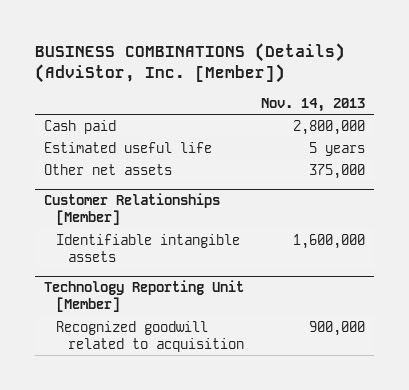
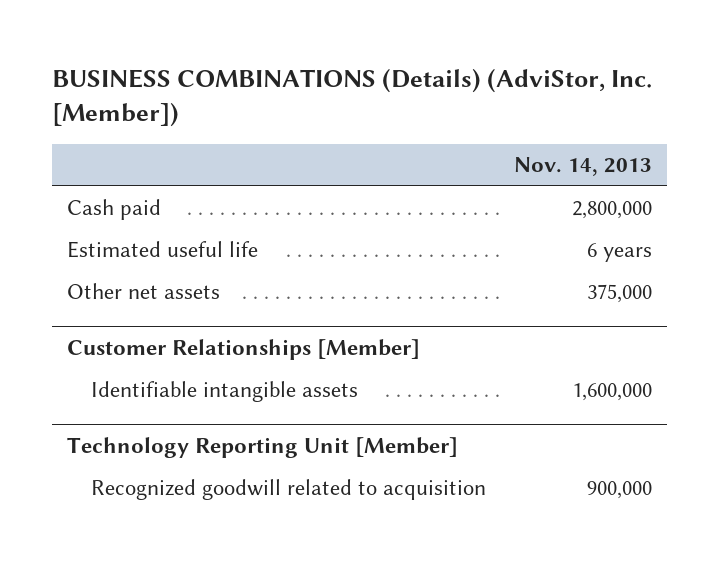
[309,141,366,156] 5 years -> [587,243,653,263] 6 years

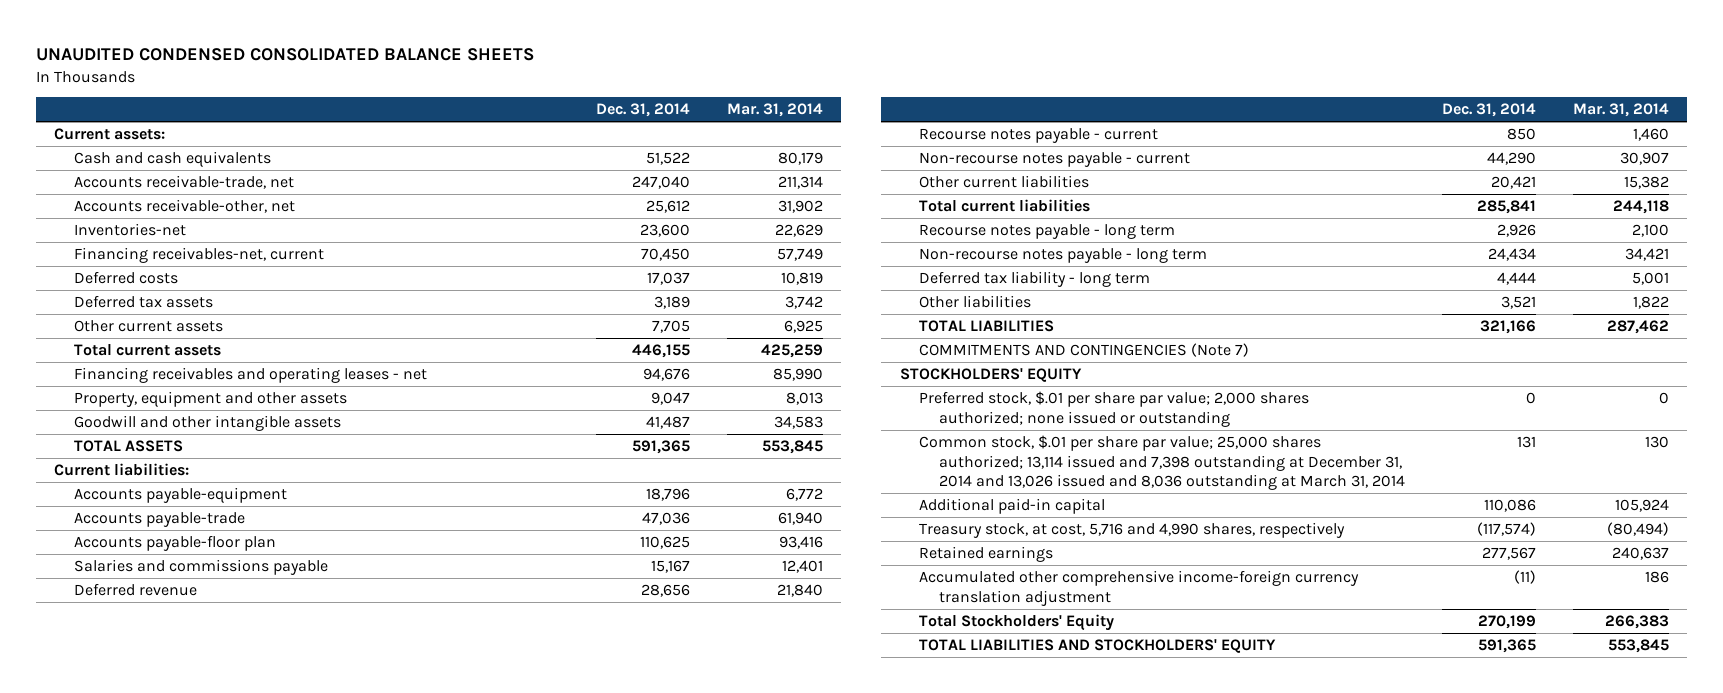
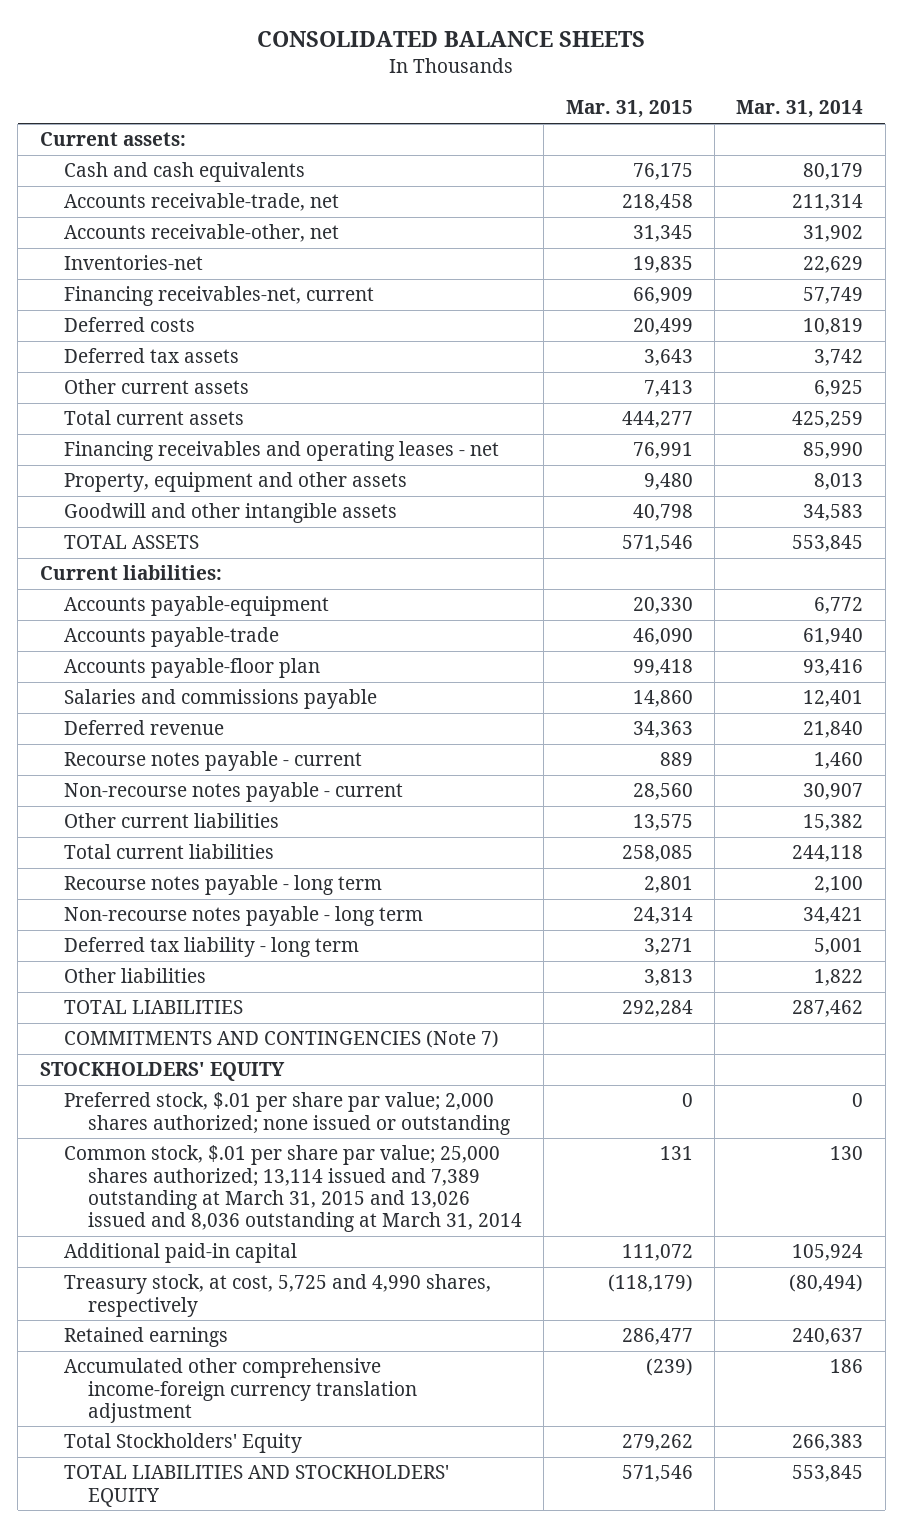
[35,48,534,62] UNAUDITED CONDENSED CONSOLIDATED BALANCE SHEETS -> [257,31,646,48] CONSOLIDATED BALANCE SHEETS
[596,103,691,118] Dec. 31, 2014 -> none
none -> [565,100,693,119] Mar. 31, 2015
[919,434,1405,491] Common stock, $.01 per share par value; 25,000 shares authorized; 13,114 issued and 7,398 outstanding at December 31, 2014 and 13,026 issued and 8,036 outstanding at March 31, 2014 -> [63,1145,523,1232] Common stock, $.01 per share par value; 25,000 shares authorized; 13,114 issued and 7,389 outstanding at March 31, 2015 and 13,026 issued and 8,036 outstanding at March 31, 2014
[919,521,1346,538] Treasury stock, at cost, 5,716 and 4,990 shares, respectively -> [63,1274,491,1317] Treasury stock, at cost, 5,725 and 4,990 shares, respectively

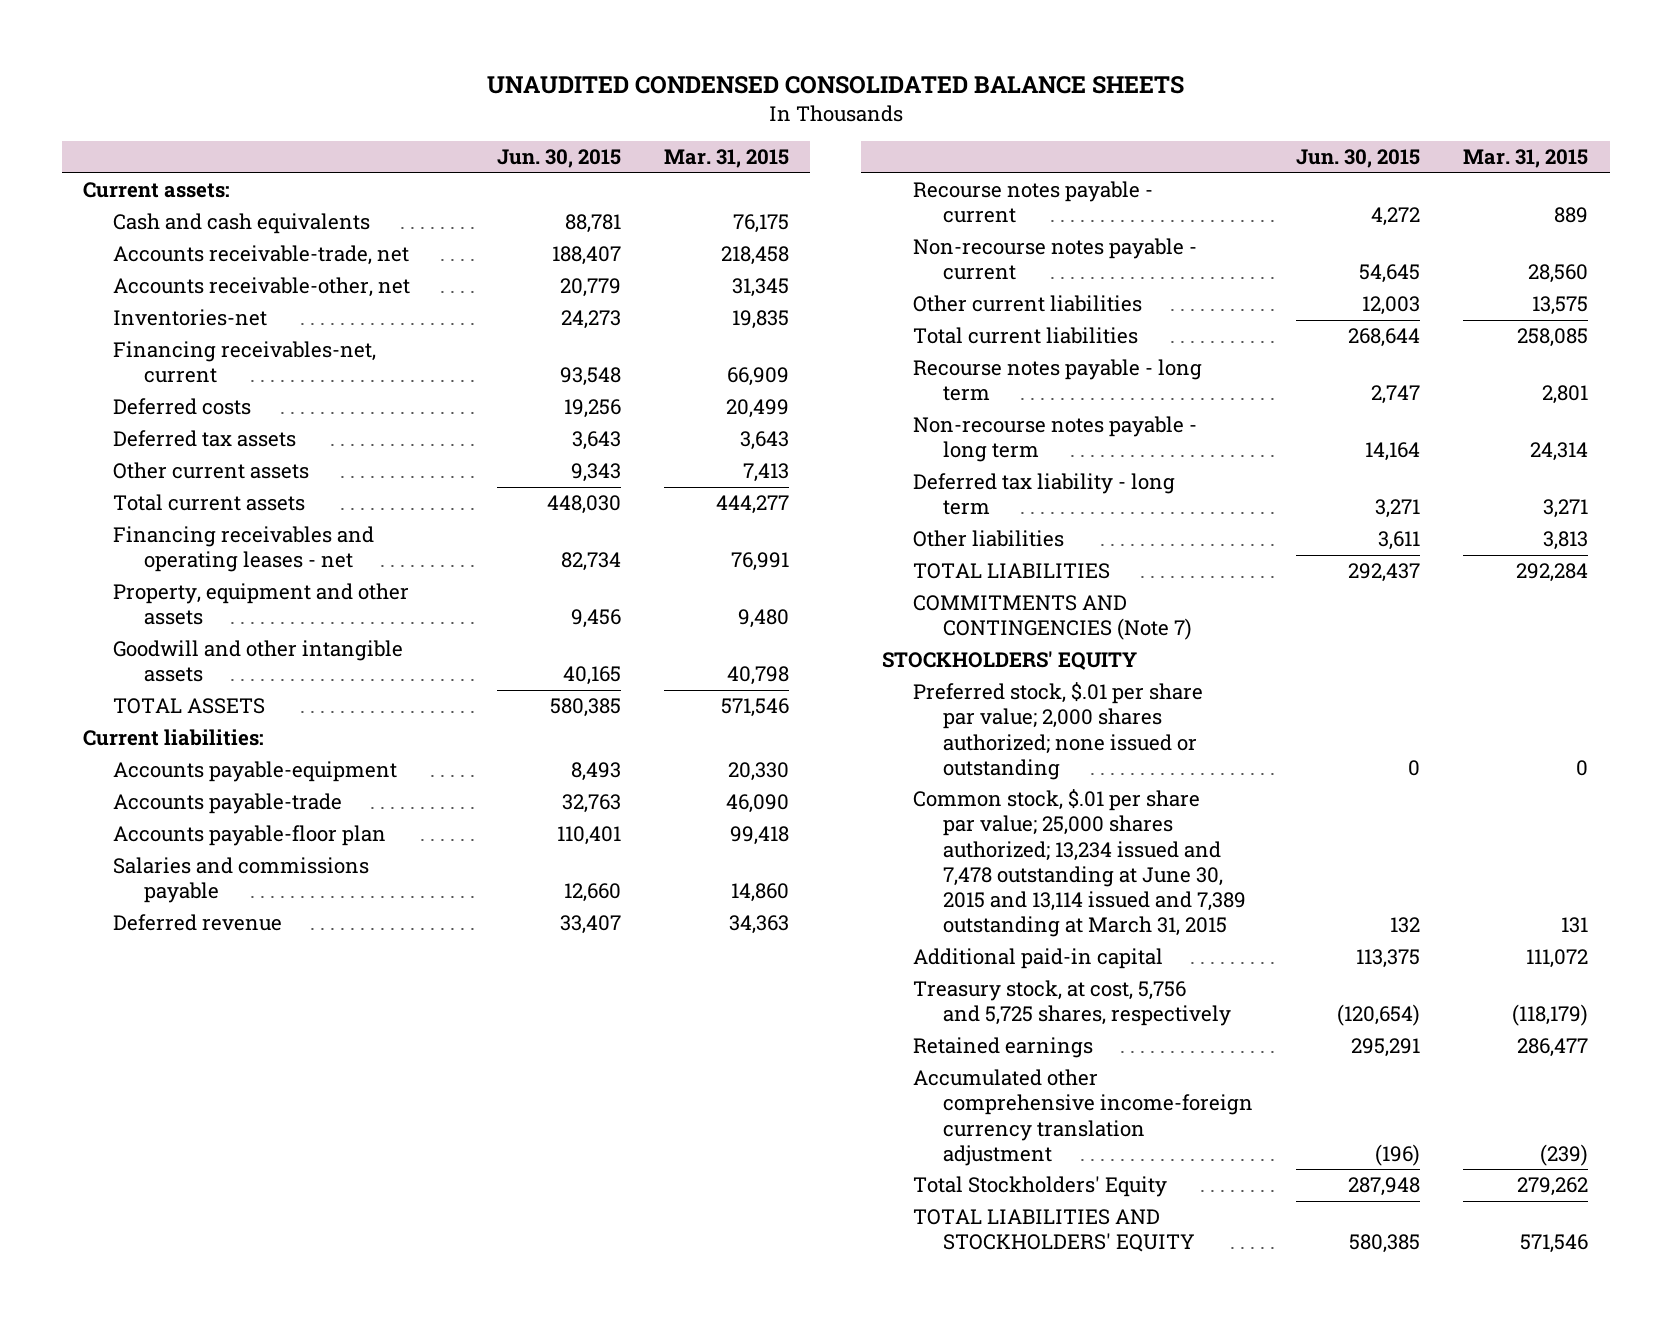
[257,31,646,48] CONSOLIDATED BALANCE SHEETS -> [486,76,1184,95] UNAUDITED CONDENSED CONSOLIDATED BALANCE SHEETS
[736,100,864,119] Mar. 31, 2014 -> none
none -> [496,149,621,169] Jun. 30, 2015
[63,1145,523,1232] Common stock, $.01 per share par value; 25,000 shares authorized; 13,114 issued and 7,389 outstanding at March 31, 2015 and 13,026 issued and 8,036 outstanding at March 31, 2014 -> [912,789,1247,938] Common stock, $.01 per share par value; 25,000 shares authorized; 13,234 issued and 7,478 outstanding at June 30, 2015 and 13,114 issued and 7,389 outstanding at March 31, 2015
[63,1274,491,1317] Treasury stock, at cost, 5,725 and 4,990 shares, respectively -> [912,980,1232,1027] Treasury stock, at cost, 5,756 and 5,725 shares, respectively

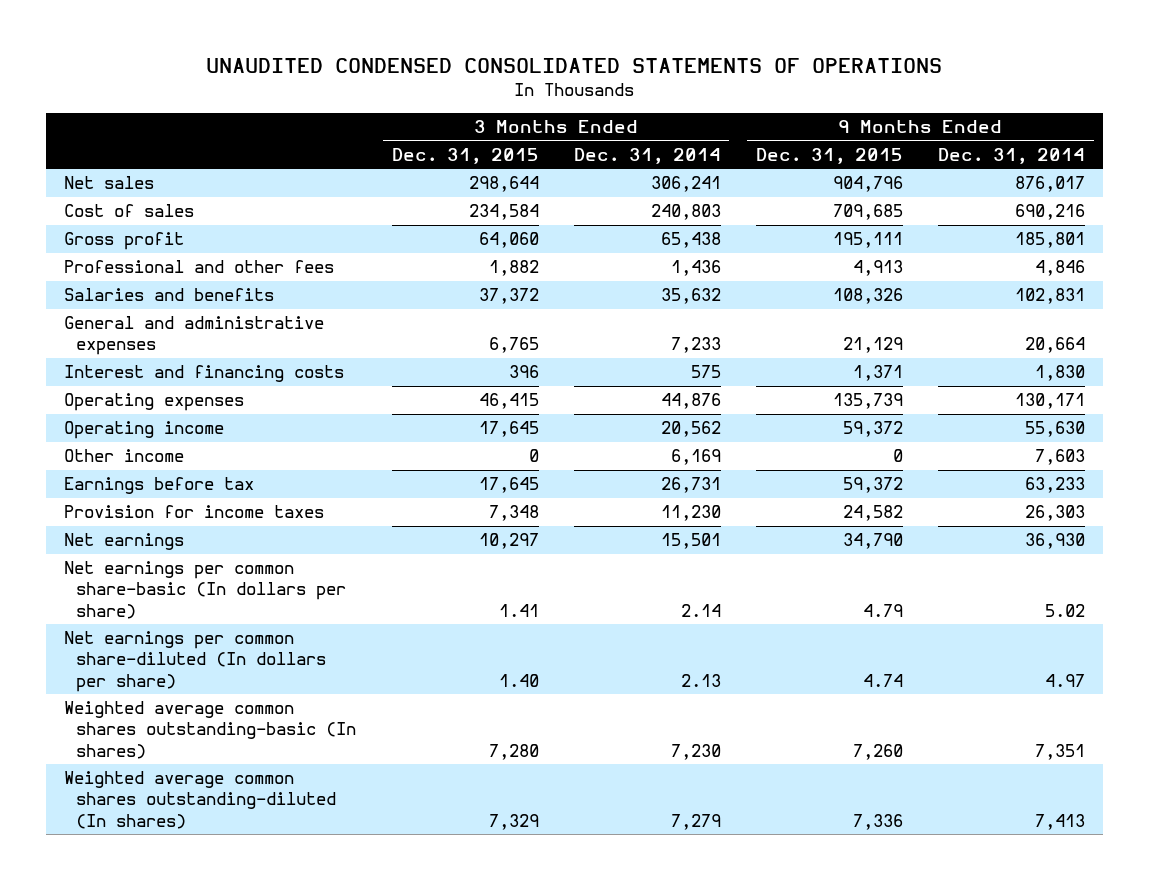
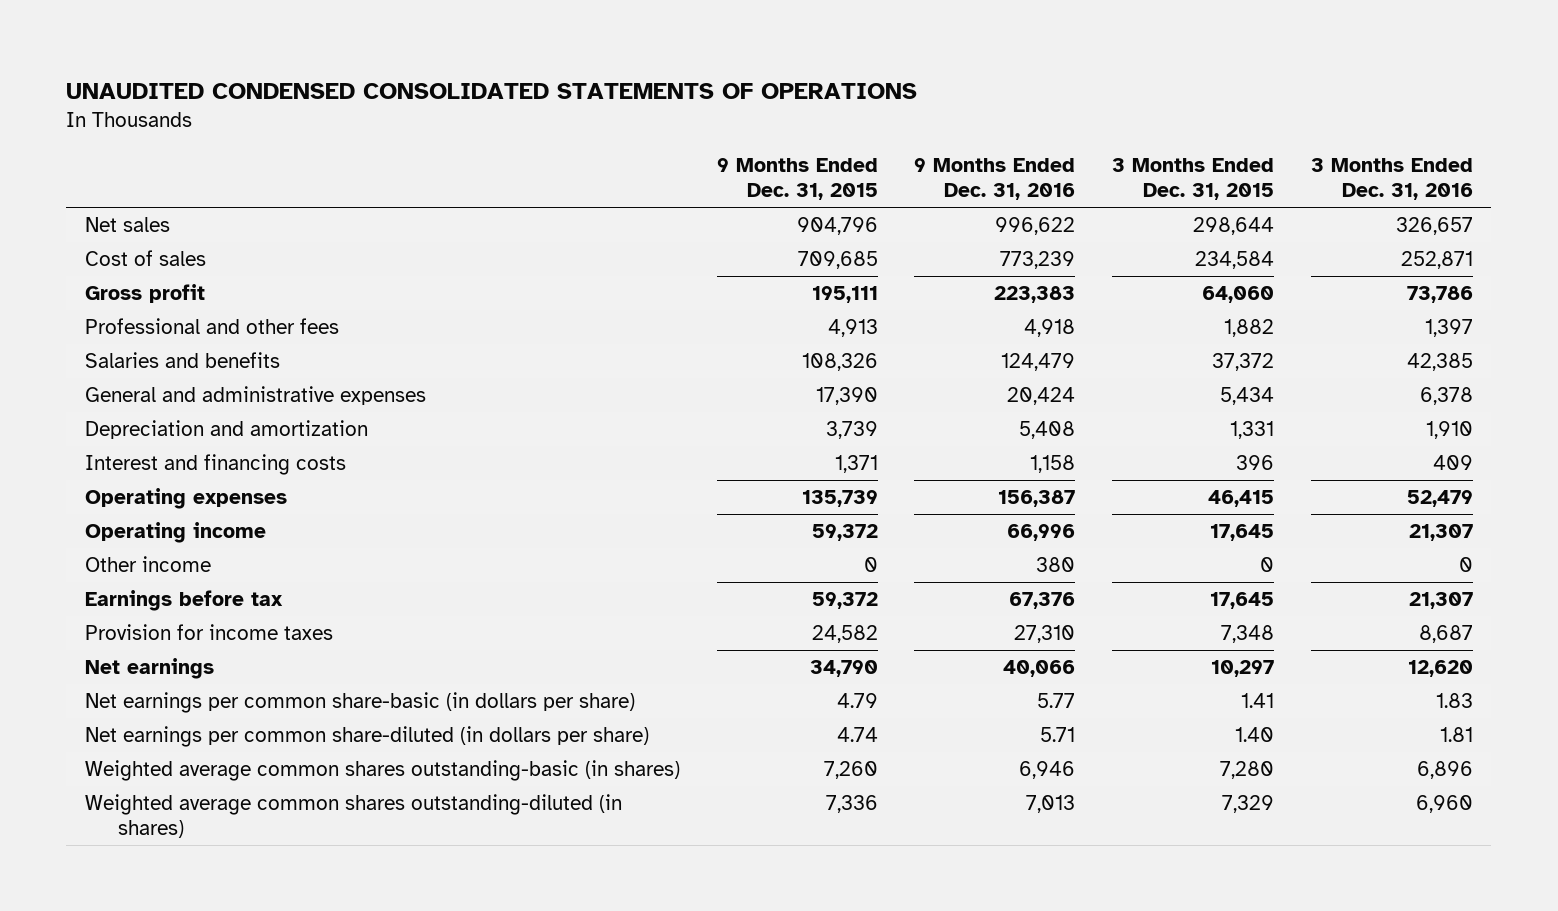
[573,147,721,164] Dec. 31, 2014 -> none
[938,147,1086,164] Dec. 31, 2014 -> none
none -> [914,158,1076,201] 9 Months Ended Dec. 31, 2016
none -> [1310,158,1473,201] 3 Months Ended Dec. 31, 2016
[488,337,539,354] 6,765 -> [1220,387,1275,406] 5,434
[842,337,903,354] 21,129 -> [815,387,878,406] 17,390
none -> [84,420,368,440] Depreciation and amortization
[63,561,347,619] Net earnings per common share-basic (In dollars per share) -> [84,692,635,714] Net earnings per common share-basic (in dollars per share)
[63,631,327,692] Net earnings per common share-diluted (In dollars per share) -> [84,726,649,748] Net earnings per common share-diluted (in dollars per share)
[63,701,357,759] Weighted average common shares outstanding-basic (In shares) -> [84,760,680,782] Weighted average common shares outstanding-basic (in shares)
[63,771,337,829] Weighted average common shares outstanding-diluted (In shares) -> [84,794,622,839] Weighted average common shares outstanding-diluted (in shares)

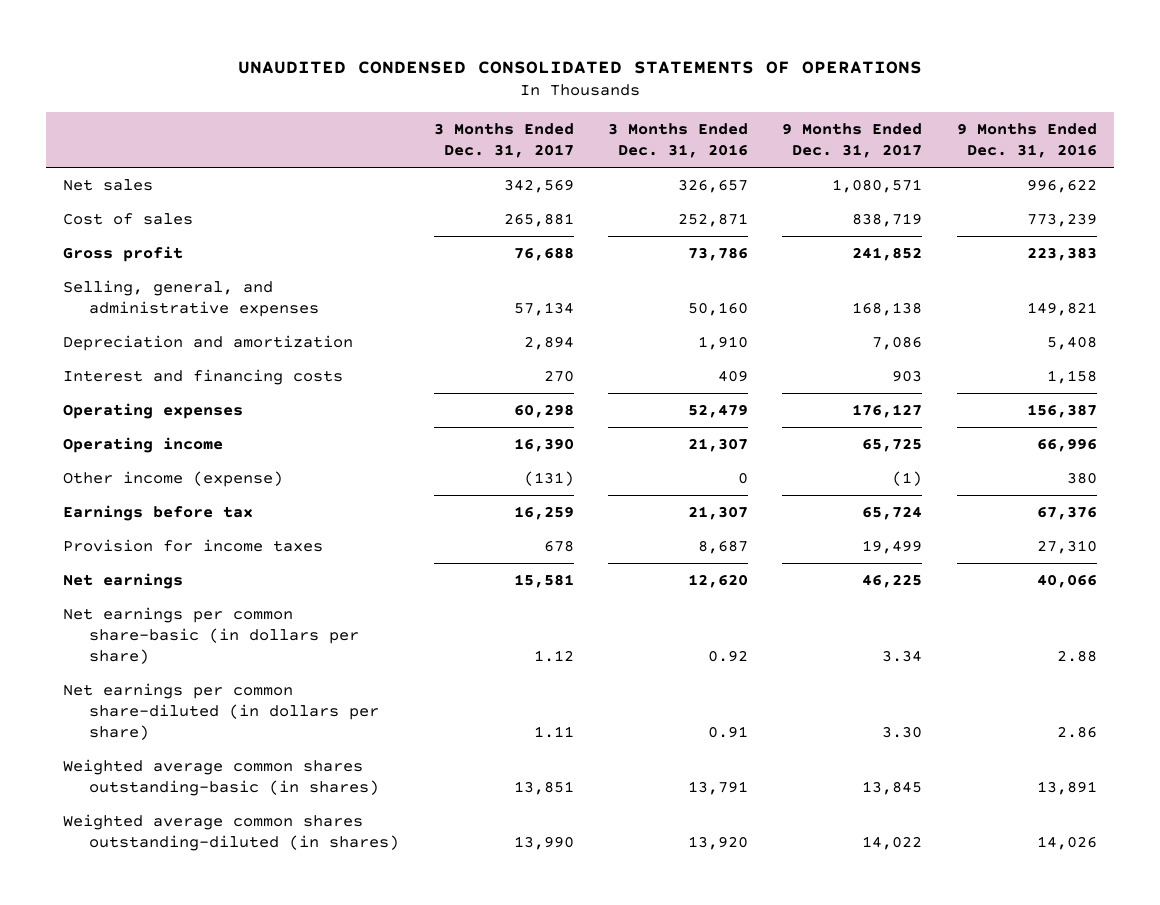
[716,158,878,201] 9 Months Ended Dec. 31, 2015 -> none
[1112,158,1275,201] 3 Months Ended Dec. 31, 2015 -> none
none -> [433,123,574,159] 3 Months Ended Dec. 31, 2017
none -> [782,123,923,159] 9 Months Ended Dec. 31, 2017
[84,318,339,335] Professional and other fees -> none
[84,352,280,369] Salaries and benefits -> none
[84,386,426,406] General and administrative expenses -> [63,279,320,317] Selling, general, and administrative expenses
[1007,387,1076,406] 20,424 -> [1026,301,1097,316] 149,821
[1419,387,1473,406] 6,378 -> [687,301,748,316] 50,160
[84,556,211,573] Other income -> [63,470,284,487] Other income (expense)
[1037,693,1076,709] 5.77 -> [1056,649,1097,662] 2.88
[1435,693,1473,709] 1.83 -> [707,649,748,662] 0.92
[1040,727,1076,743] 5.71 -> [1056,725,1097,738] 2.86
[1439,727,1473,743] 1.81 -> [707,725,748,738] 0.91
[1019,761,1076,780] 6,946 -> [1036,780,1097,795] 13,891
[1416,761,1473,780] 6,896 -> [687,780,748,795] 13,791
[1026,795,1076,814] 7,013 -> [1036,835,1097,850] 14,026
[1415,795,1473,814] 6,960 -> [687,835,748,850] 13,920

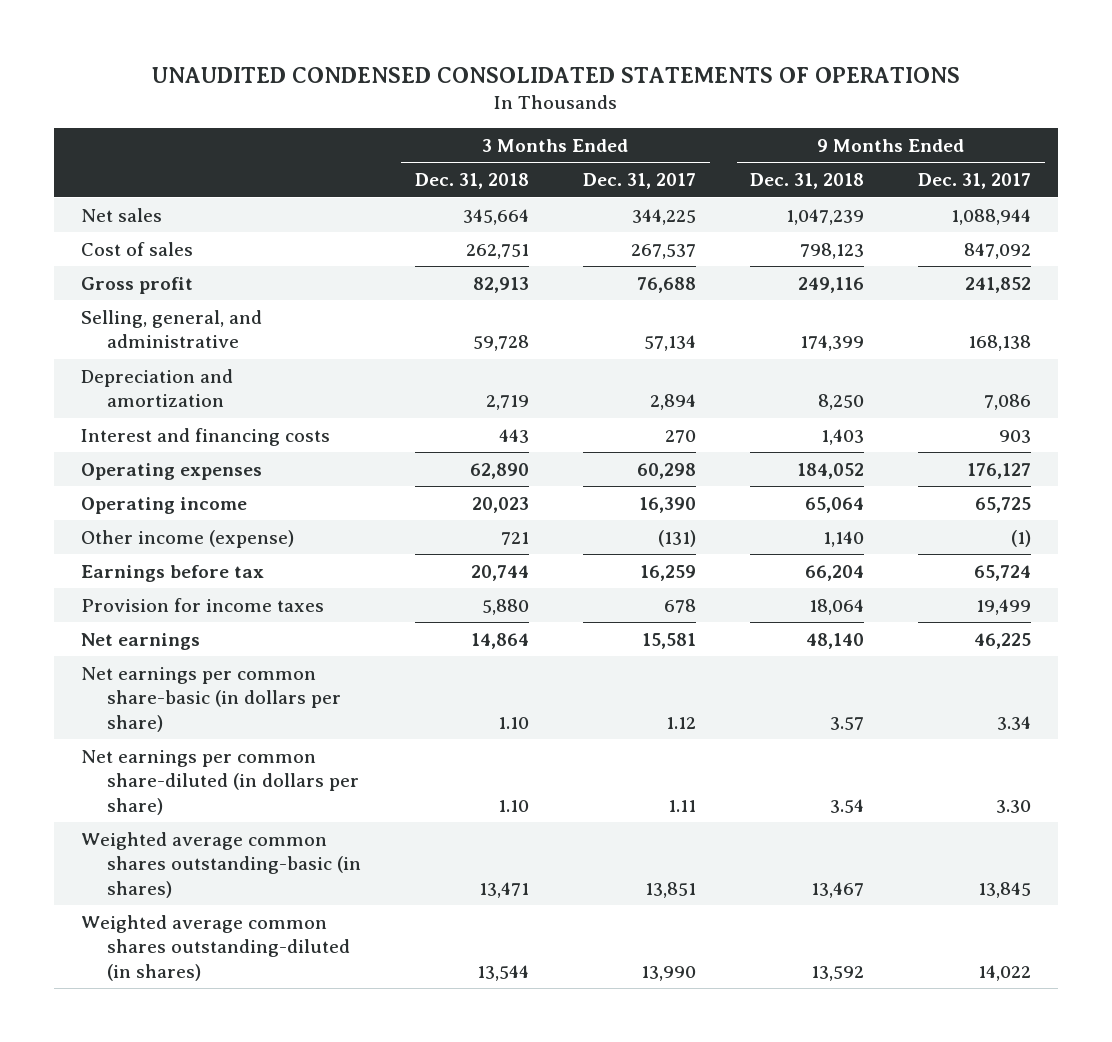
[607,123,748,159] 3 Months Ended Dec. 31, 2016 -> none
[956,123,1097,159] 9 Months Ended Dec. 31, 2016 -> none
none -> [414,173,529,190] Dec. 31, 2018
none -> [750,173,865,190] Dec. 31, 2018
[503,178,574,193] 342,569 -> [632,208,697,225] 344,225
[832,178,923,193] 1,080,571 -> [951,208,1032,225] 1,088,944
[503,212,574,227] 265,881 -> [631,243,697,259] 267,537
[852,212,923,227] 838,719 -> [964,242,1032,259] 847,092
[63,279,320,317] Selling, general, and administrative expenses -> [80,309,262,349] Selling, general, and administrative

